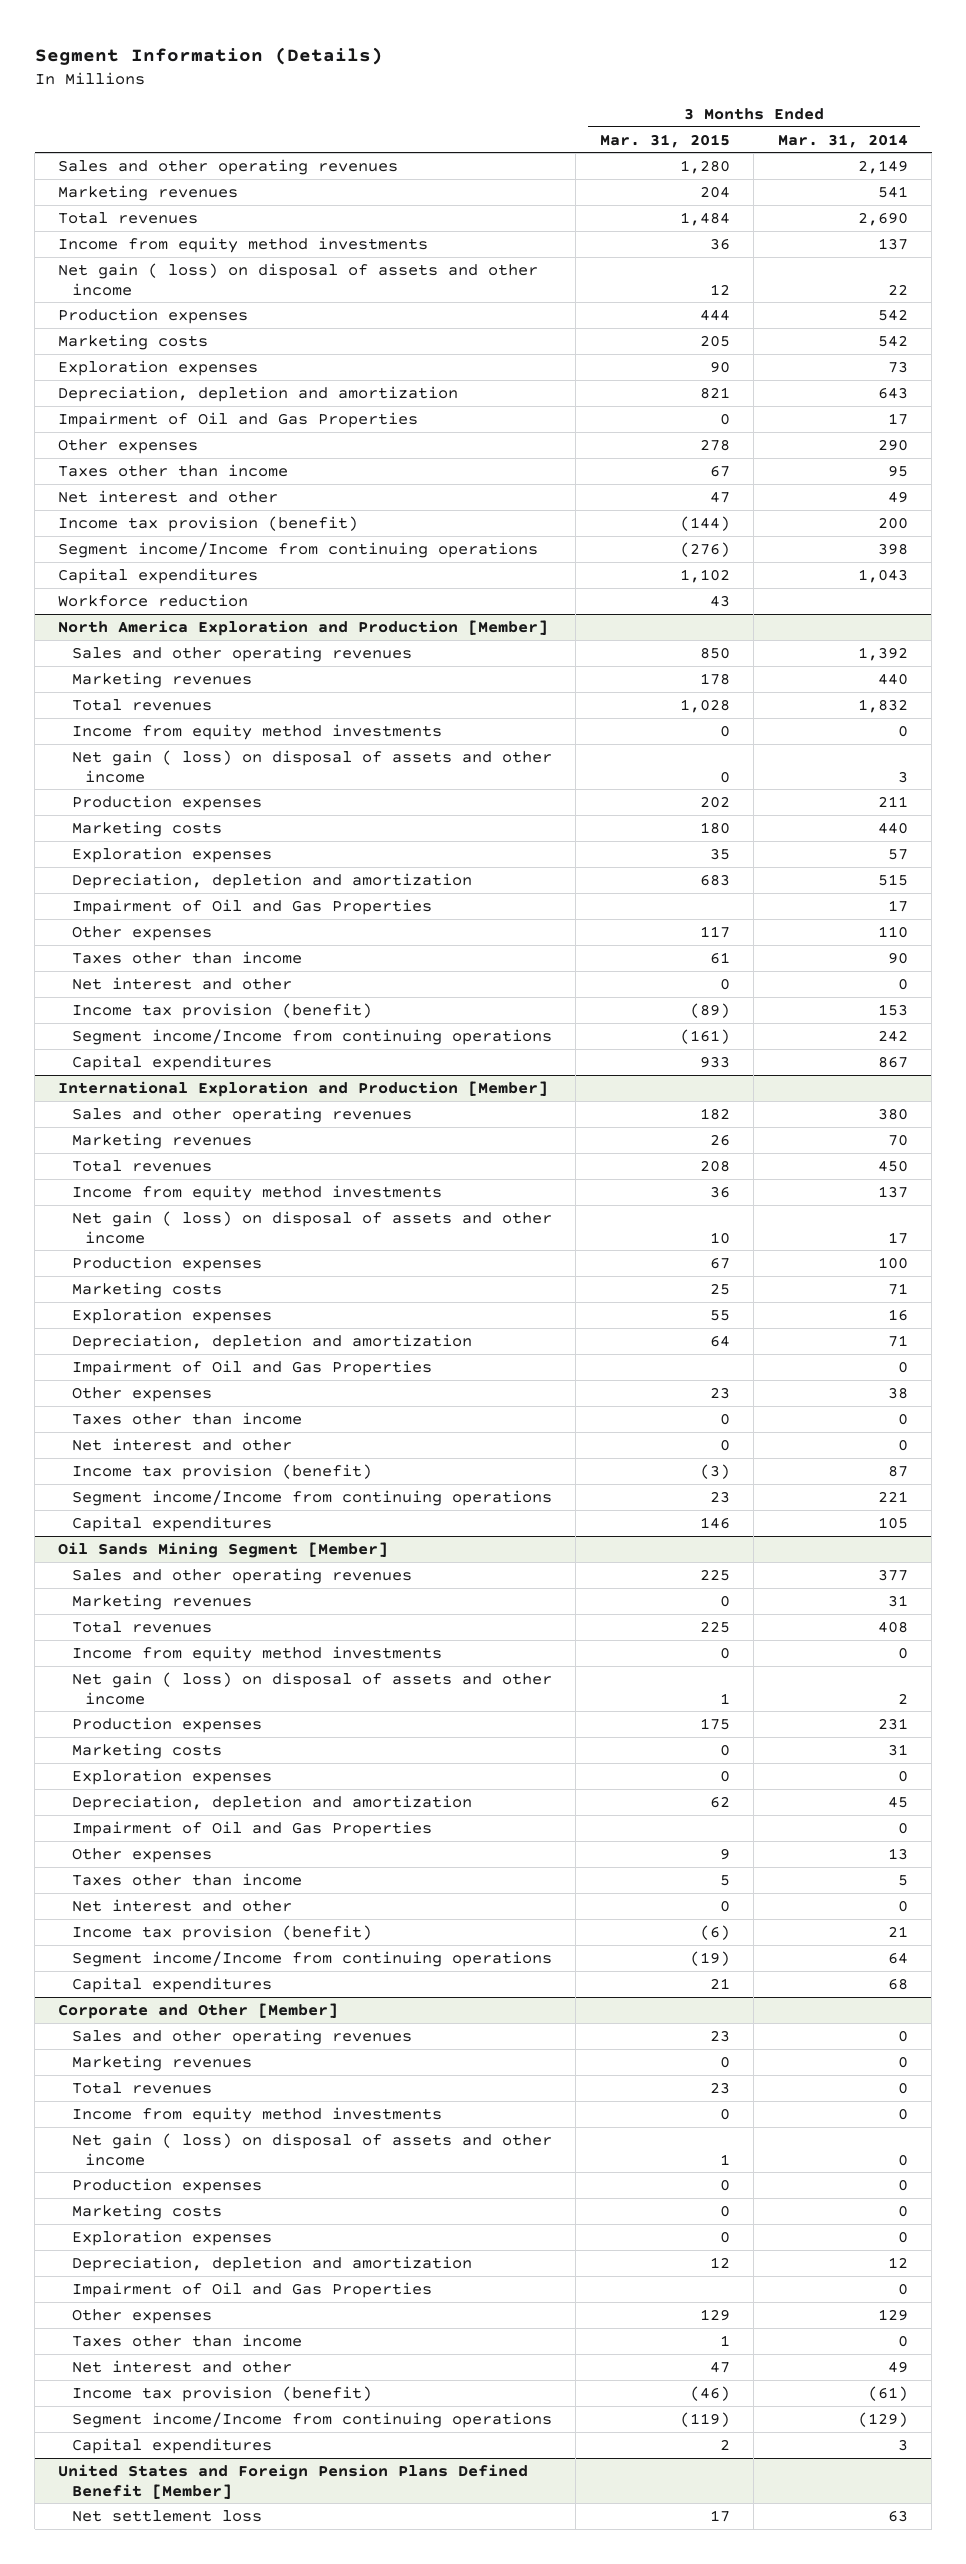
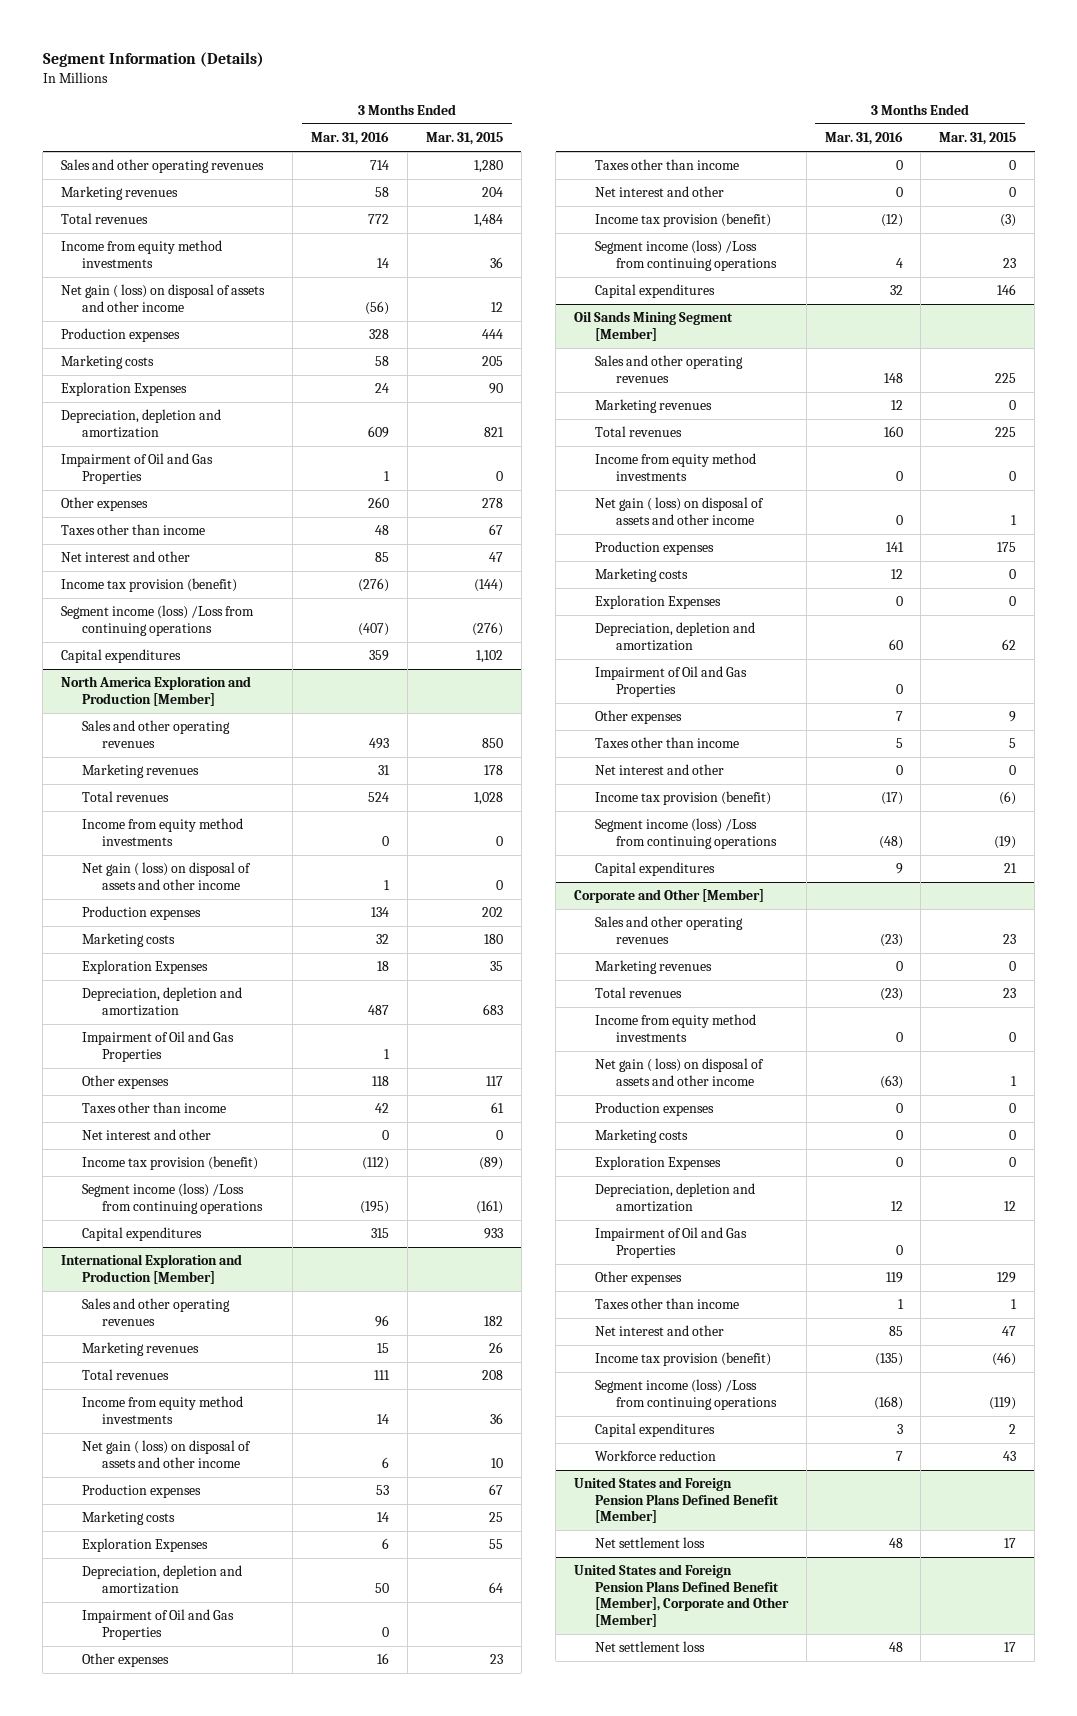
[777,133,908,148] Mar. 31, 2014 -> none
none -> [311,131,390,146] Mar. 31, 2016
[58,359,259,376] Exploration expenses -> [60,382,187,397] Exploration Expenses
[58,541,539,558] Segment income/Income from continuing operations -> [60,605,254,636] Segment income (loss) /Loss from continuing operations
[58,593,249,607] Workforce reduction -> none
[71,846,272,863] Exploration expenses -> [81,960,208,975] Exploration Expenses
[71,1028,552,1045] Segment income/Income from continuing operations -> [81,1183,264,1214] Segment income (loss) /Loss from continuing operations
[71,1307,272,1324] Exploration expenses -> [81,1538,208,1553] Exploration Expenses
[71,1489,552,1506] Segment income/Income from continuing operations -> [594,240,777,271] Segment income (loss) /Loss from continuing operations
[71,1768,272,1785] Exploration expenses -> [594,595,721,610] Exploration Expenses
[71,1950,552,1967] Segment income/Income from continuing operations -> [594,818,777,849] Segment income (loss) /Loss from continuing operations
[71,2229,272,2246] Exploration expenses -> [594,1156,721,1171] Exploration Expenses
[71,2411,552,2428] Segment income/Income from continuing operations -> [594,1379,777,1410] Segment income (loss) /Loss from continuing operations
none -> [594,1450,716,1462] Workforce reduction
none -> [574,1564,789,1627] United States and Foreign Pension Plans Defined Benefit [Member], Corporate and Other [Member]
none -> [594,1641,705,1653] Net settlement loss

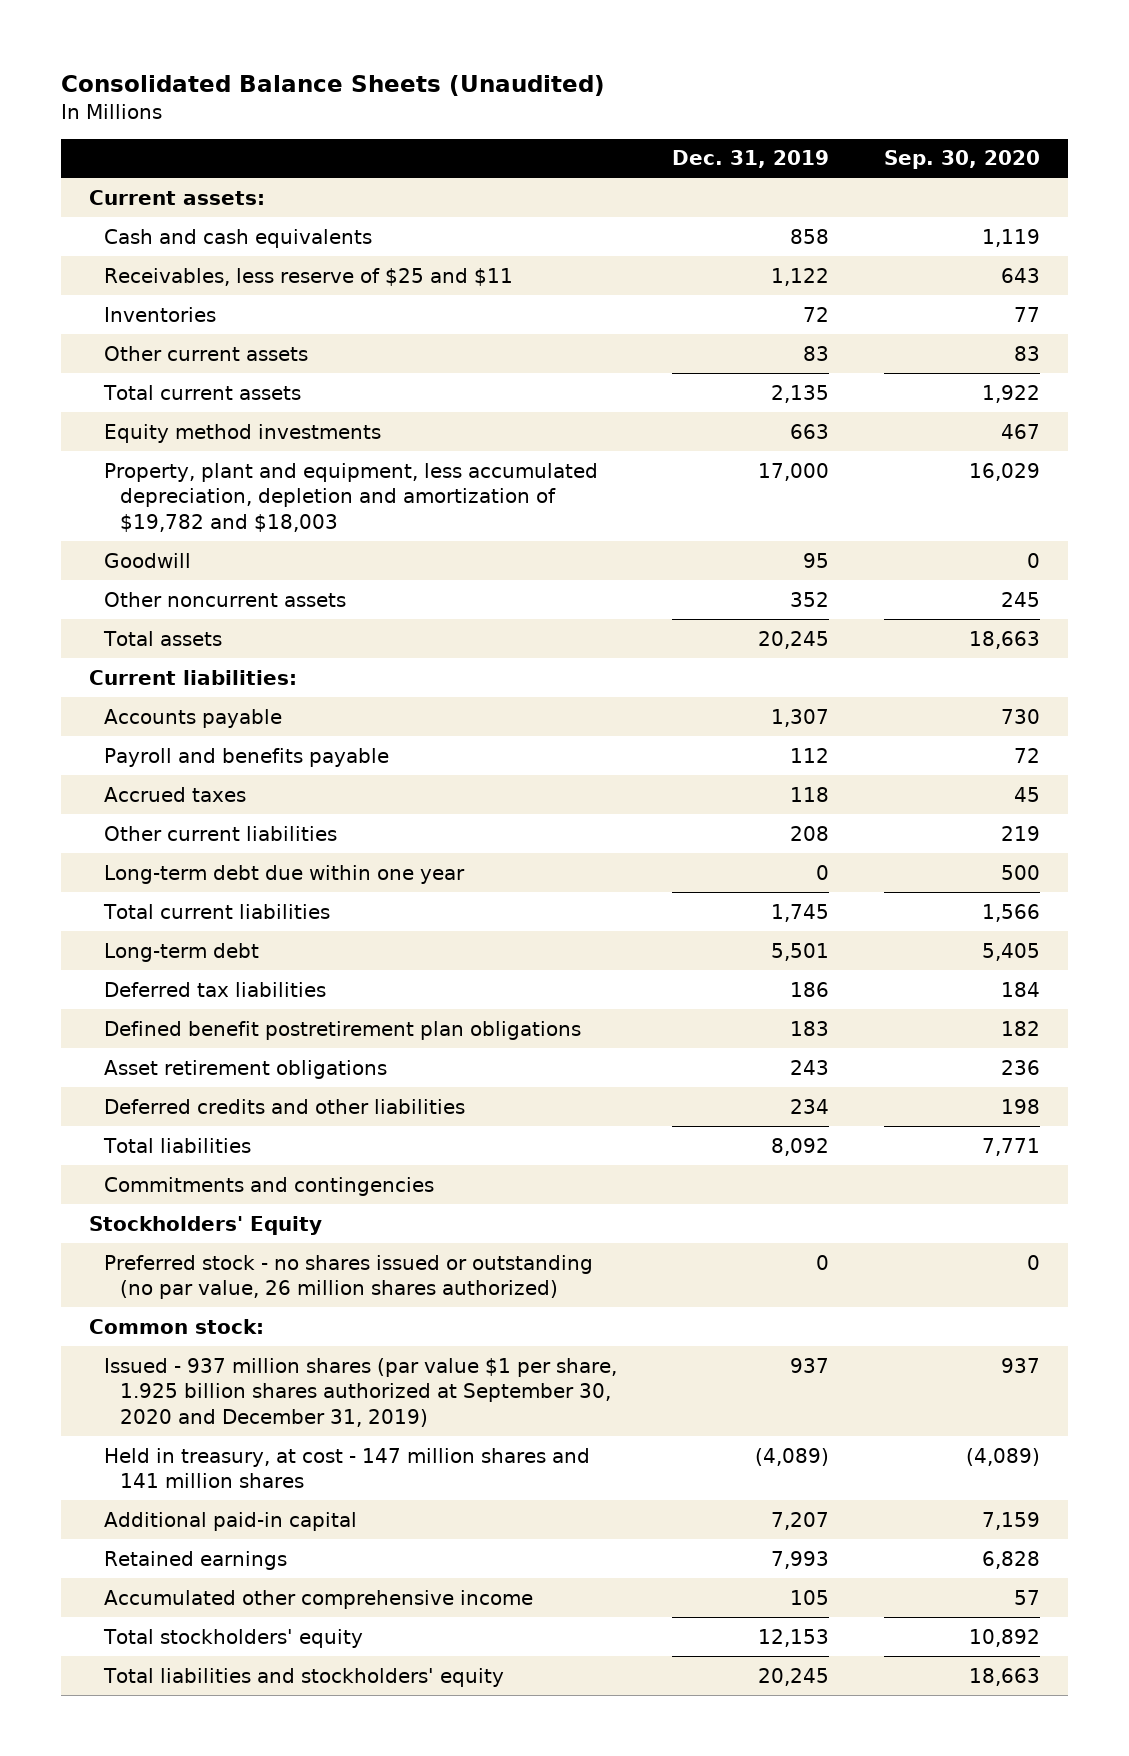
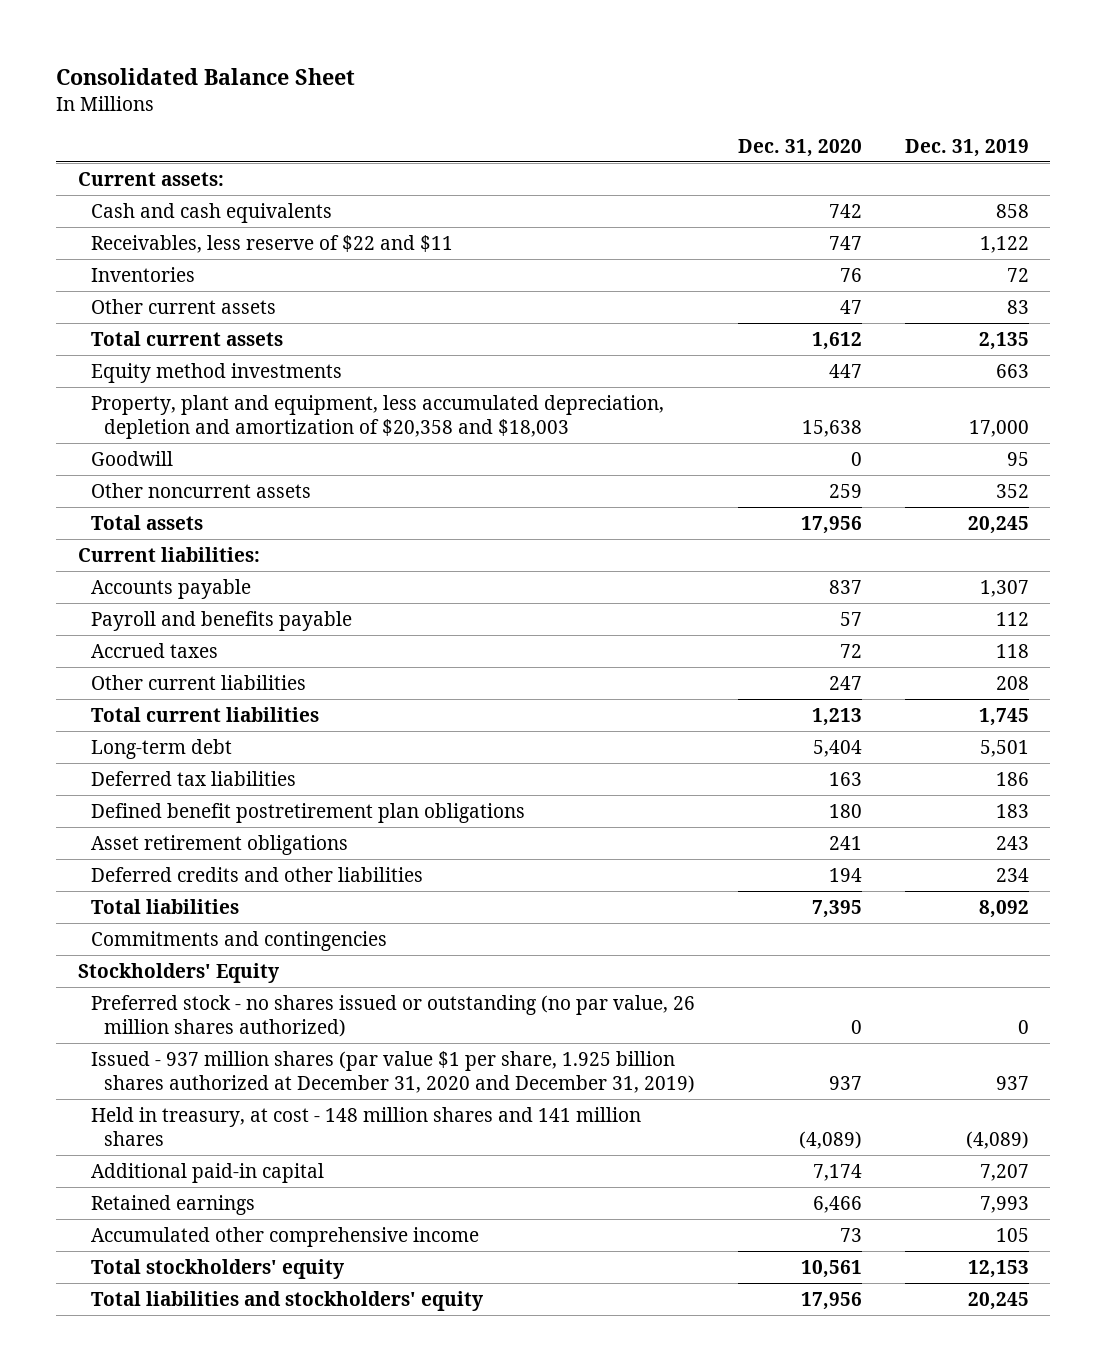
[61,74,606,96] Consolidated Balance Sheets (Unaudited) -> [56,68,356,86] Consolidated Balance Sheet
[884,150,1041,170] Sep. 30, 2020 -> none
none -> [738,138,863,157] Dec. 31, 2020
[104,267,514,286] Receivables, less reserve of $25 and $11 -> [90,234,453,253] Receivables, less reserve of $22 and $11
[104,462,599,532] Property, plant and equipment, less accumulated depreciation, depletion and amortization of $19,782 and $18,003 -> [90,394,664,440] Property, plant and equipment, less accumulated depreciation, depletion and amortization of $20,358 and $18,003
[104,864,466,884] Long-term debt due within one year -> none
[88,1318,264,1334] Common stock: -> none
[104,1357,618,1427] Issued - 937 million shares (par value $1 per share, 1.925 billion shares authorized at September 30, 2020 and December 31, 2019) -> [90,1050,696,1094] Issued - 937 million shares (par value $1 per share, 1.925 billion shares authorized at December 31, 2020 and December 31, 2019)
[104,1447,591,1489] Held in treasury, at cost - 147 million shares and 141 million shares -> [90,1106,641,1147] Held in treasury, at cost - 148 million shares and 141 million shares

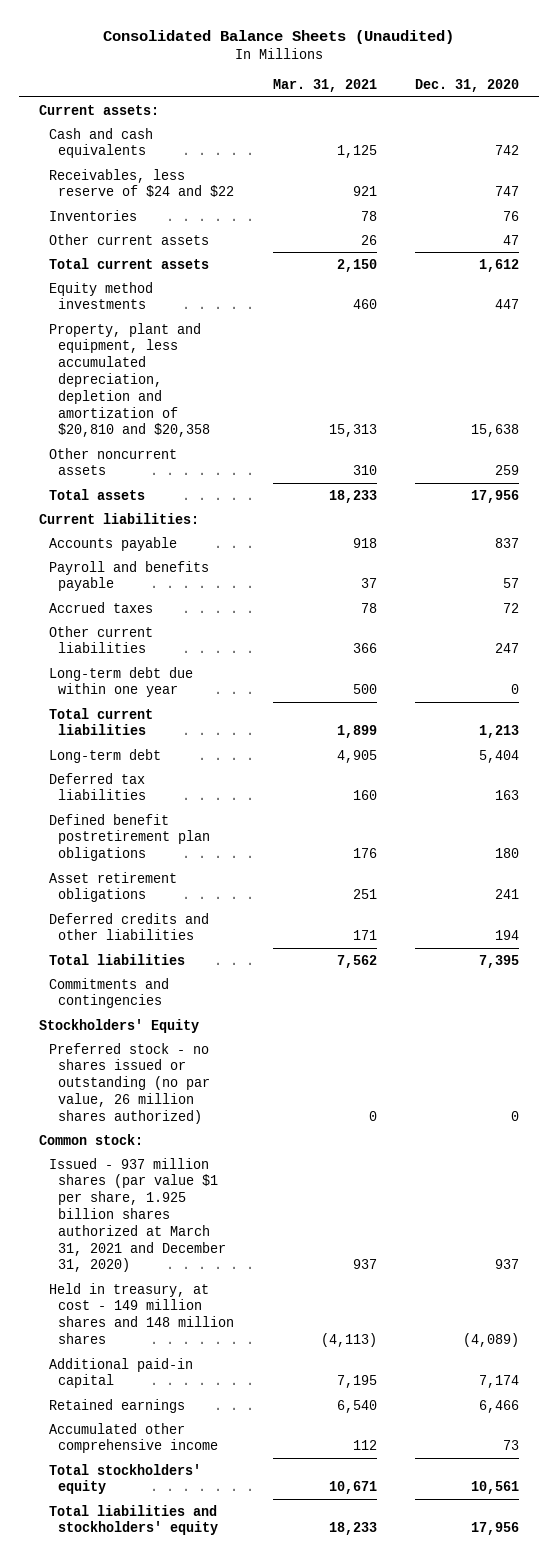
[56,68,356,86] Consolidated Balance Sheet -> [102,29,454,44] Consolidated Balance Sheets (Unaudited)
[904,138,1029,157] Dec. 31, 2019 -> none
none -> [272,79,377,93] Mar. 31, 2021
[90,234,453,253] Receivables, less reserve of $22 and $11 -> [48,168,235,198] Receivables, less reserve of $24 and $22
[90,450,173,466] Goodwill -> none
[90,394,664,440] Property, plant and equipment, less accumulated depreciation, depletion and amortization of $20,358 and $18,003 -> [48,322,211,438] Property, plant and equipment, less accumulated depreciation, depletion and amortization of $20,810 and $20,358
none -> [48,666,193,698] Long-term debt due within one year
none -> [38,1133,143,1145] Common stock:
[90,1050,696,1094] Issued - 937 million shares (par value $1 per share, 1.925 billion shares authorized at December 31, 2020 and December 31, 2019) -> [48,1157,227,1273] Issued - 937 million shares (par value $1 per share, 1.925 billion shares authorized at March 31, 2021 and December 31, 2020)
[90,1106,641,1147] Held in treasury, at cost - 148 million shares and 141 million shares -> [48,1282,235,1344] Held in treasury, at cost - 149 million shares and 148 million shares

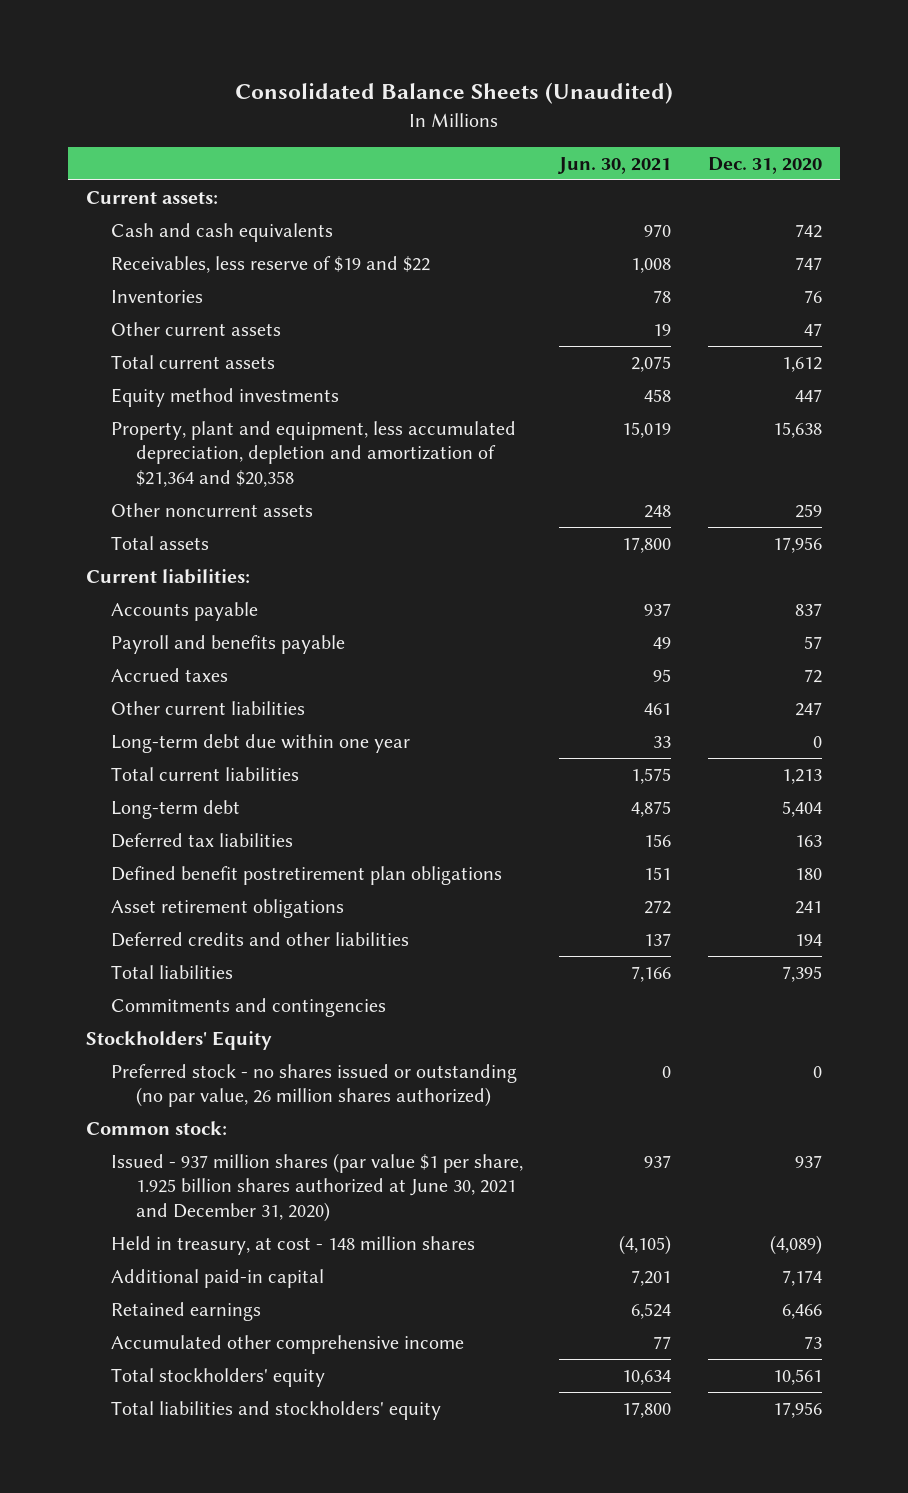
[272,79,377,93] Mar. 31, 2021 -> none
none -> [557,156,672,174] Jun. 30, 2021
[48,168,235,198] Receivables, less reserve of $24 and $22 -> [111,256,431,274] Receivables, less reserve of $19 and $22
[48,322,211,438] Property, plant and equipment, less accumulated depreciation, depletion and amortization of $20,810 and $20,358 -> [111,421,517,487] Property, plant and equipment, less accumulated depreciation, depletion and amortization of $21,364 and $20,358
[48,1157,227,1273] Issued - 937 million shares (par value $1 per share, 1.925 billion shares authorized at March 31, 2021 and December 31, 2020) -> [111,1153,524,1222] Issued - 937 million shares (par value $1 per share, 1.925 billion shares authorized at June 30, 2021 and December 31, 2020)
[48,1282,235,1344] Held in treasury, at cost - 149 million shares and 148 million shares -> [111,1236,476,1256] Held in treasury, at cost - 148 million shares

